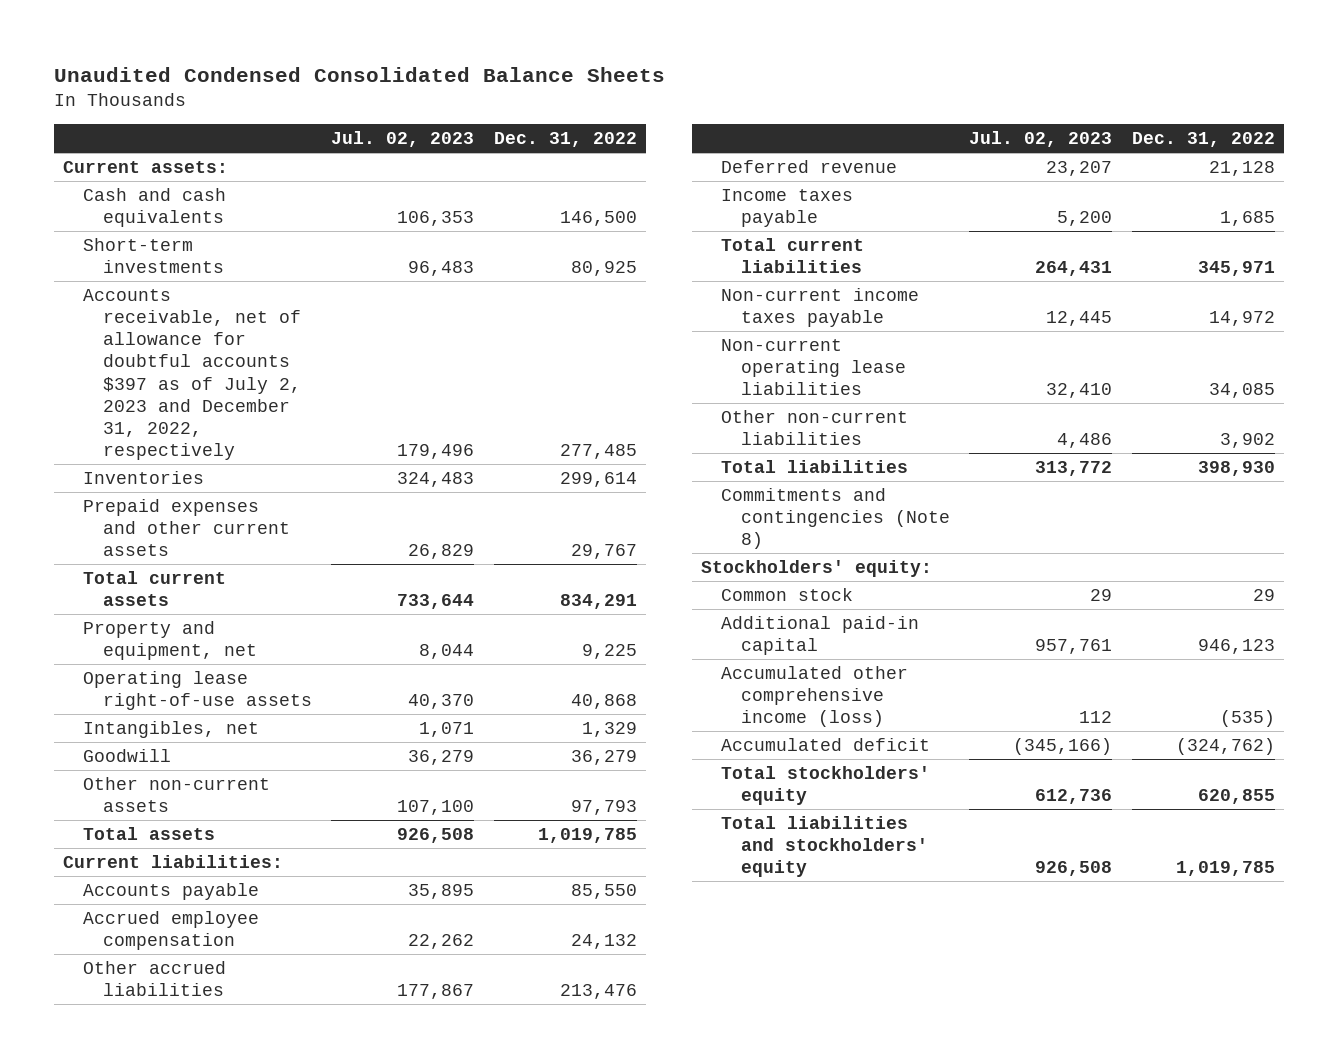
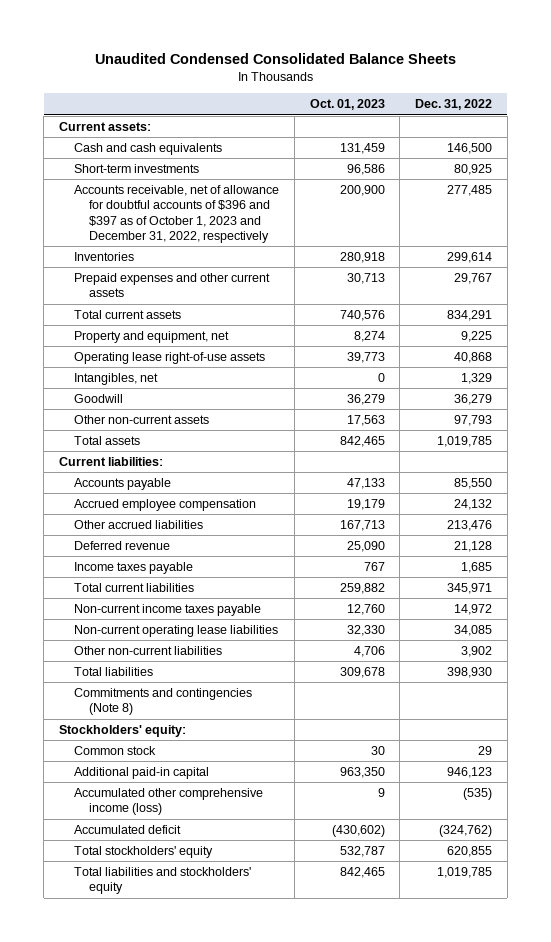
[331,131,475,148] Jul. 02, 2023 -> none
none -> [309,99,385,111] Oct. 01, 2023
[82,288,301,460] Accounts receivable, net of allowance for doubtful accounts $397 as of July 2, 2023 and December 31, 2022, respectively -> [73,185,279,243] Accounts receivable, net of allowance for doubtful accounts of $396 and $397 as of October 1, 2023 and December 31, 2022, respectively

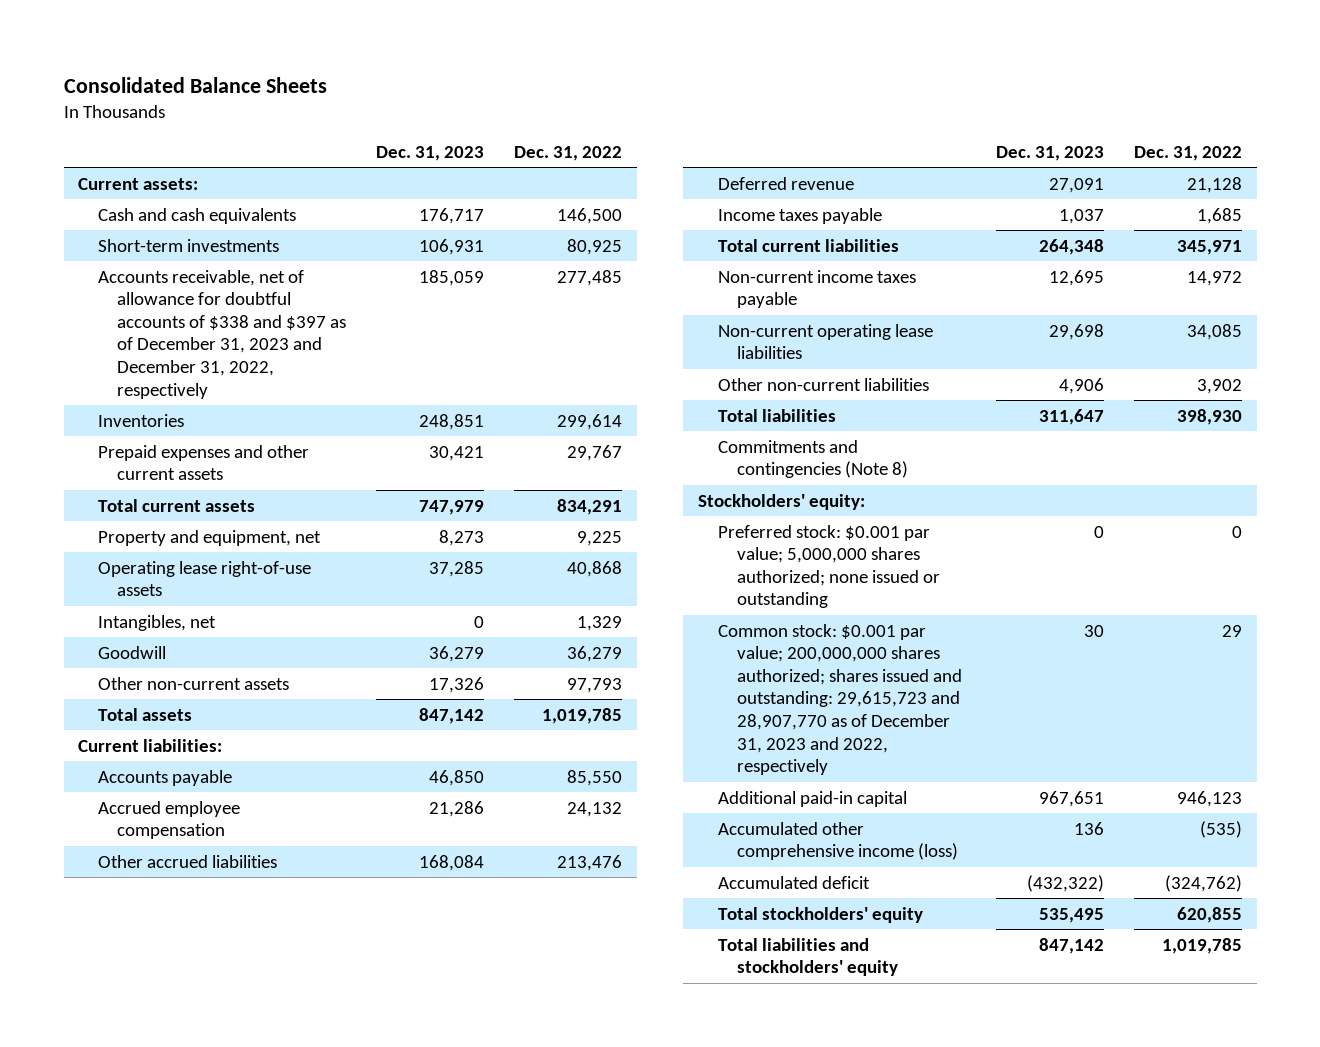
[94,52,456,64] Unaudited Condensed Consolidated Balance Sheets -> [63,76,327,93] Consolidated Balance Sheets
[309,99,385,111] Oct. 01, 2023 -> none
none -> [376,146,485,162] Dec. 31, 2023
[73,185,279,243] Accounts receivable, net of allowance for doubtful accounts of $396 and $397 as of October 1, 2023 and December 31, 2022, respectively -> [97,269,347,399] Accounts receivable, net of allowance for doubtful accounts of $338 and $397 as of December 31, 2023 and December 31, 2022, respectively
none -> [717,524,941,609] Preferred stock: $0.001 par value; 5,000,000 shares authorized; none issued or outstanding
[73,746,156,756] Common stock -> [717,623,963,776] Common stock: $0.001 par value; 200,000,000 shares authorized; shares issued and outstanding: 29,615,723 and 28,907,770 as of December 31, 2023 and 2022, respectively

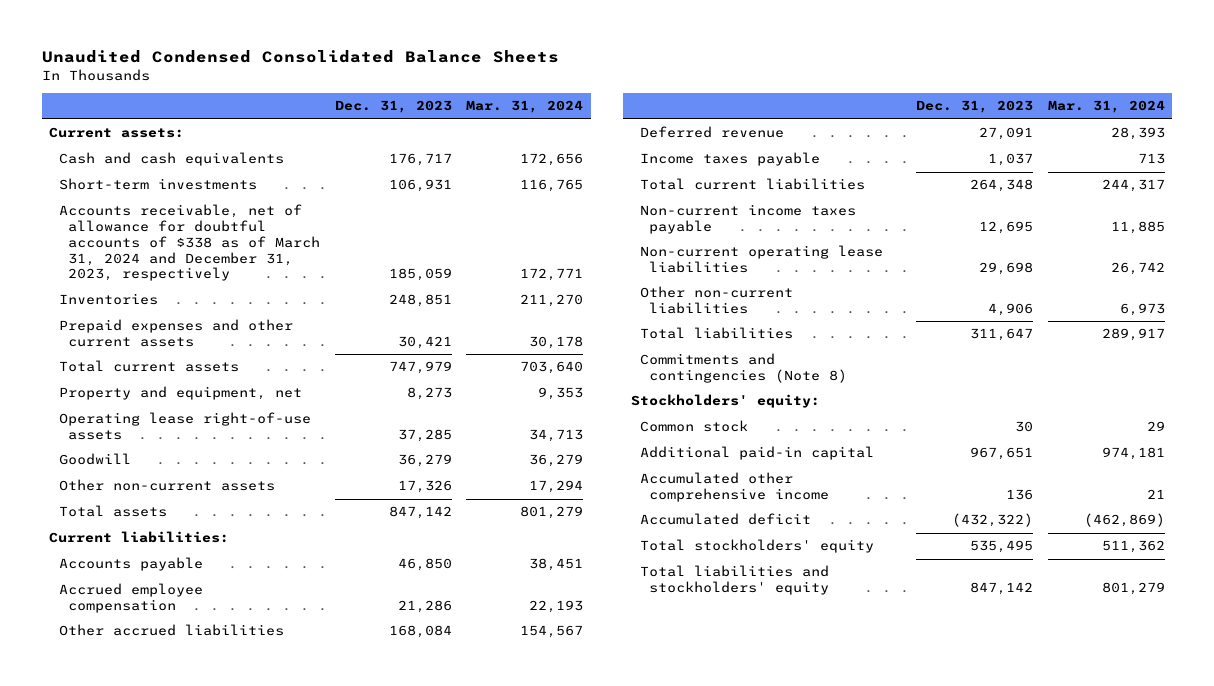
[63,76,327,93] Consolidated Balance Sheets -> [41,50,559,64] Unaudited Condensed Consolidated Balance Sheets
[513,146,622,162] Dec. 31, 2022 -> none
none -> [466,100,584,114] Mar. 31, 2024
[97,269,347,399] Accounts receivable, net of allowance for doubtful accounts of $338 and $397 as of December 31, 2023 and December 31, 2022, respectively -> [58,204,320,282] Accounts receivable, net of allowance for doubtful accounts of $338 as of March 31, 2024 and December 31, 2023, respectively
[97,614,216,631] Intangibles, net -> none
[717,524,941,609] Preferred stock: $0.001 par value; 5,000,000 shares authorized; none issued or outstanding -> none
[717,623,963,776] Common stock: $0.001 par value; 200,000,000 shares authorized; shares issued and outstanding: 29,615,723 and 28,907,770 as of December 31, 2023 and 2022, respectively -> [640,420,749,433] Common stock
[717,821,959,861] Accumulated other comprehensive income (loss) -> [640,472,830,503] Accumulated other comprehensive income

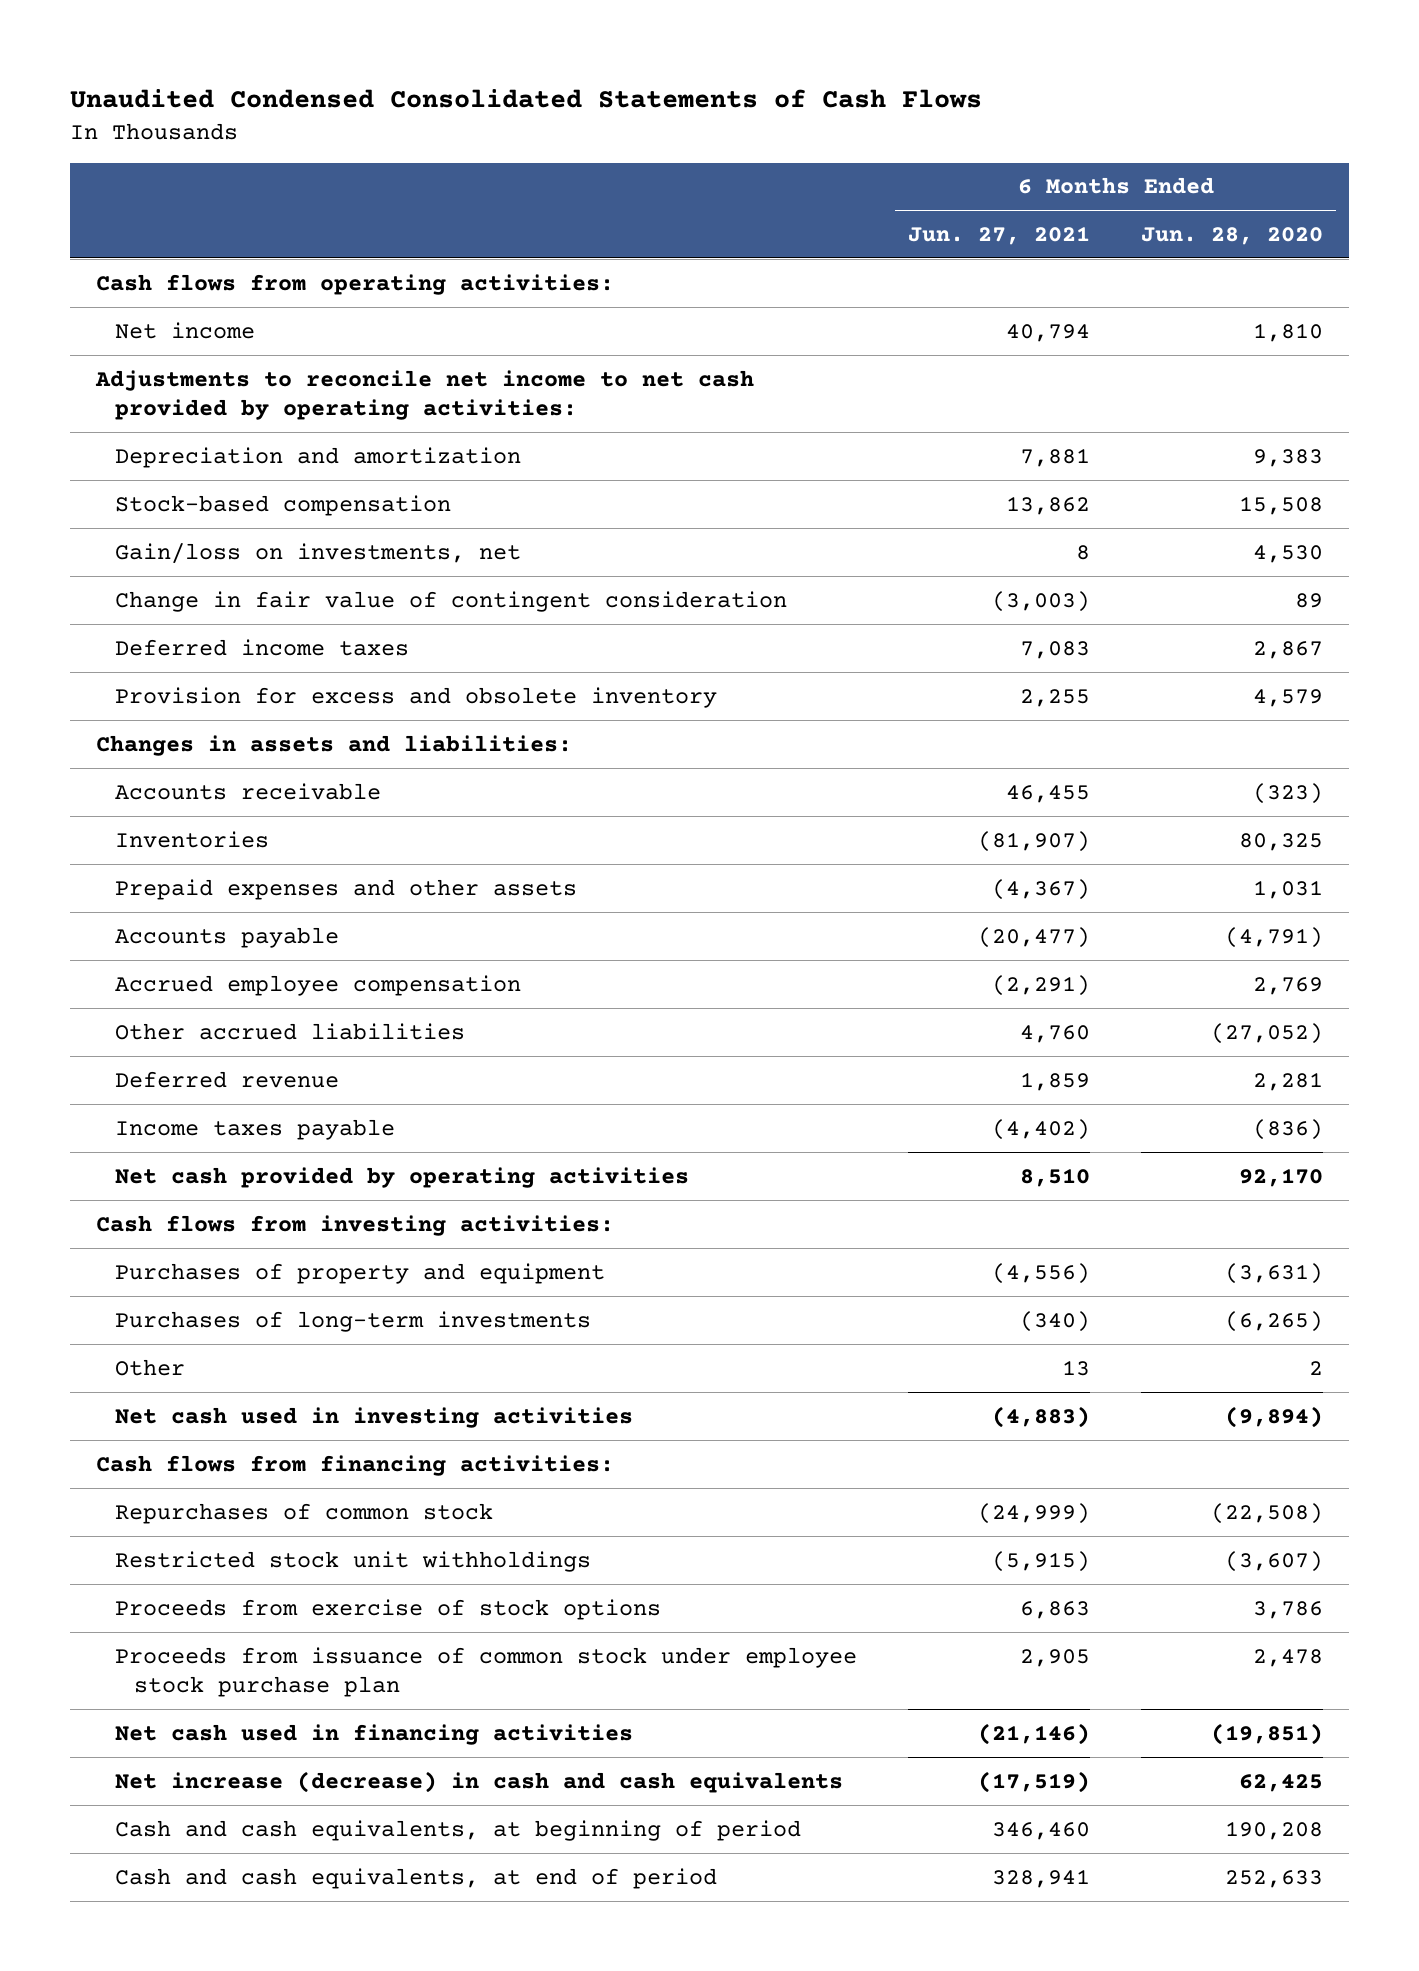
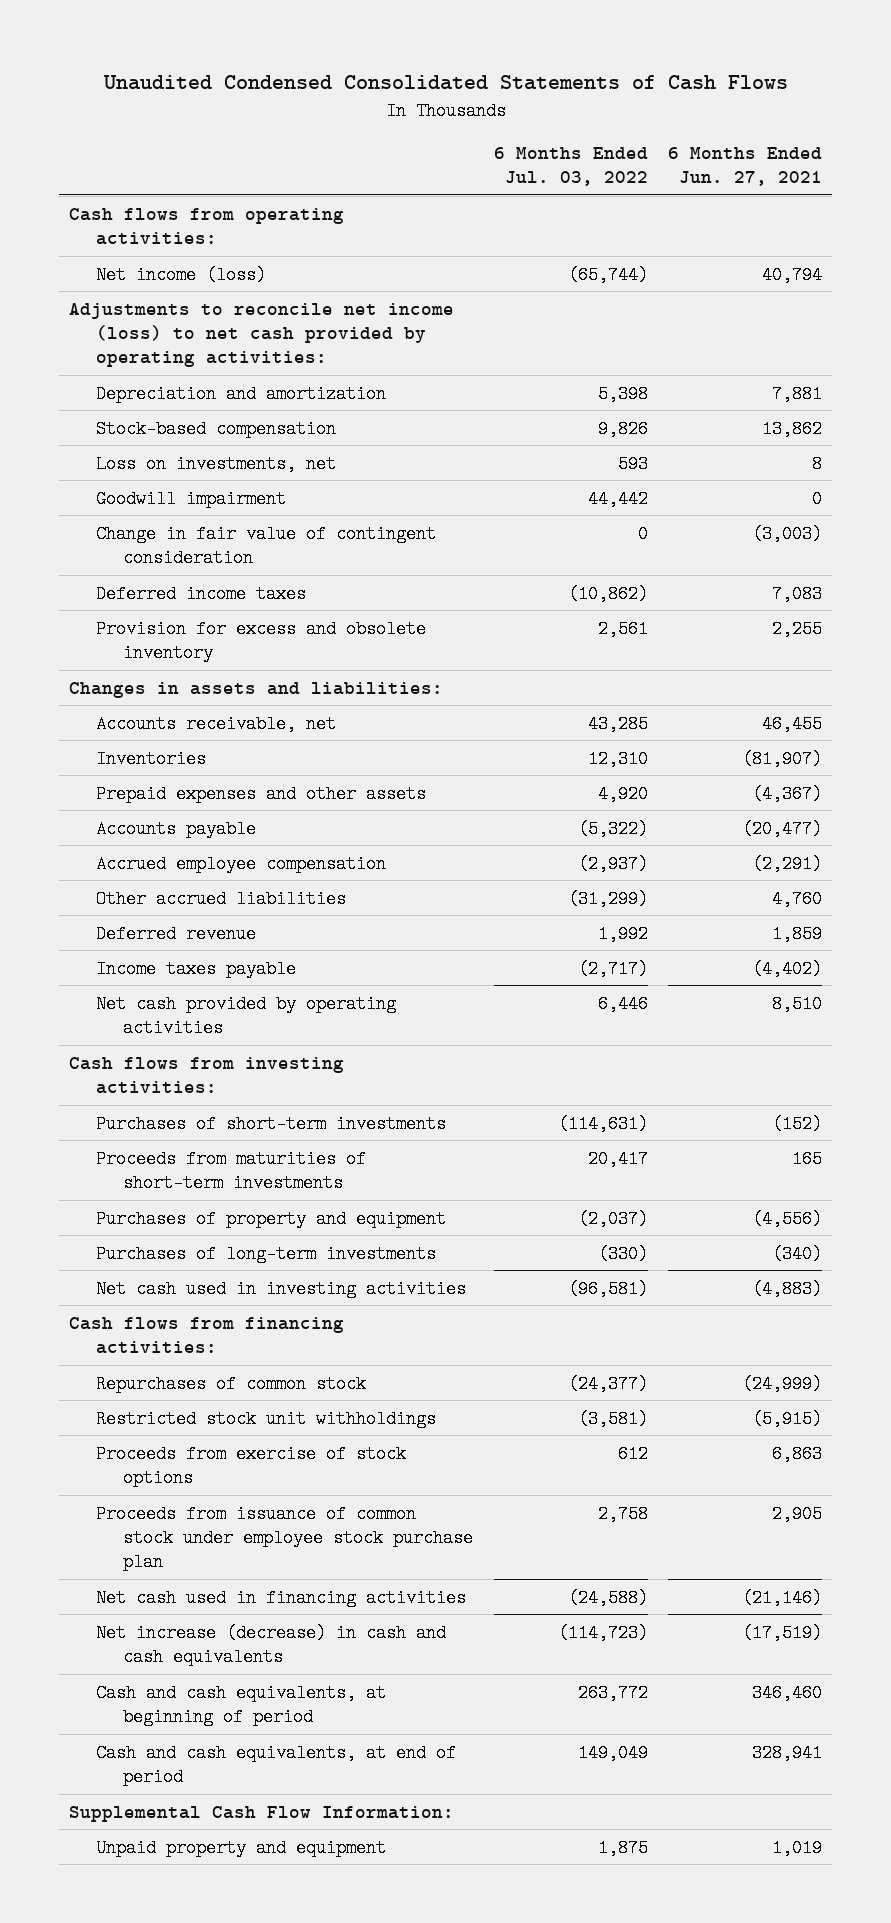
[1141,226,1324,245] Jun. 28, 2020 -> none
none -> [493,146,648,187] 6 Months Ended Jul. 03, 2022
[115,321,256,339] Net income -> [96,265,267,284] Net income (loss)
[94,369,754,420] Adjustments to reconcile net income to net cash provided by operating activities: -> [69,302,455,368] Adjustments to reconcile net income (loss) to net cash provided by operating activities:
[115,542,522,564] Gain/loss on investments, net -> [96,454,337,473] Loss on investments, net
none -> [96,489,287,508] Goodwill impairment
[115,782,382,800] Accounts receivable -> [96,714,337,733] Accounts receivable, net
none -> [96,1114,447,1133] Purchases of short-term investments
none -> [96,1149,367,1192] Proceeds from maturities of short-term investments
[115,1358,186,1376] Other -> none
none -> [69,1805,455,1822] Supplemental Cash Flow Information:
none -> [96,1838,387,1857] Unpaid property and equipment

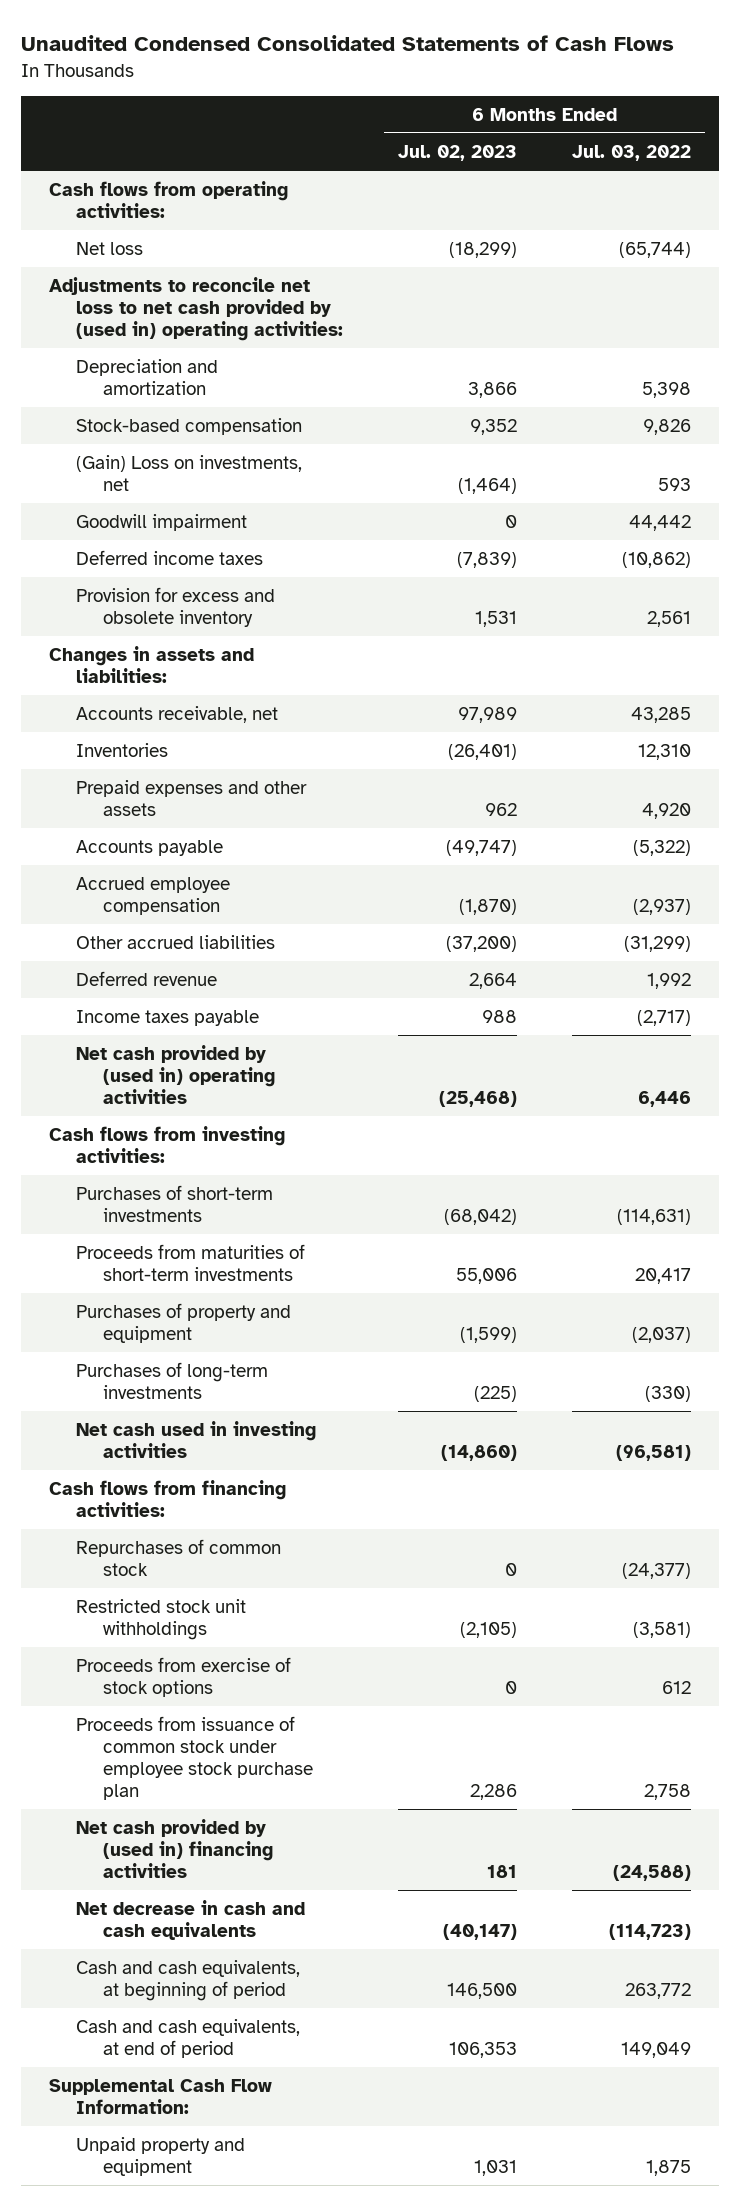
[668,146,823,187] 6 Months Ended Jun. 27, 2021 -> none
none -> [397,145,517,162] Jul. 02, 2023
[96,265,267,284] Net income (loss) -> [75,242,143,256] Net loss
[69,302,455,368] Adjustments to reconcile net income (loss) to net cash provided by operating activities: -> [48,277,343,342] Adjustments to reconcile net loss to net cash provided by (used in) operating activities:
[96,454,337,473] Loss on investments, net -> [75,455,302,492] (Gain) Loss on investments, net
[96,524,437,567] Change in fair value of contingent consideration -> none
[96,994,397,1037] Net cash provided by operating activities -> [75,1045,275,1105] Net cash provided by (used in) operating activities
[96,1588,467,1607] Net cash used in financing activities -> [75,1819,273,1879] Net cash provided by (used in) financing activities
[96,1623,447,1666] Net increase (decrease) in cash and cash equivalents -> [75,1900,305,1941] Net decrease in cash and cash equivalents

